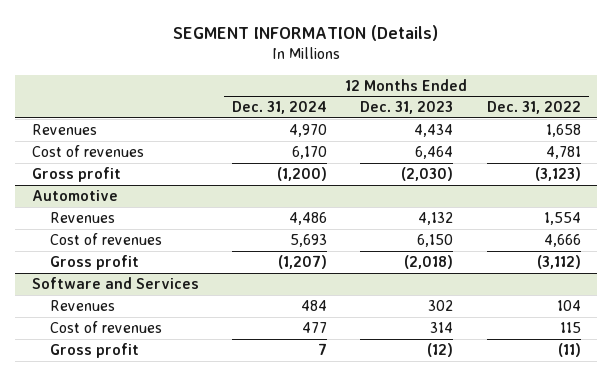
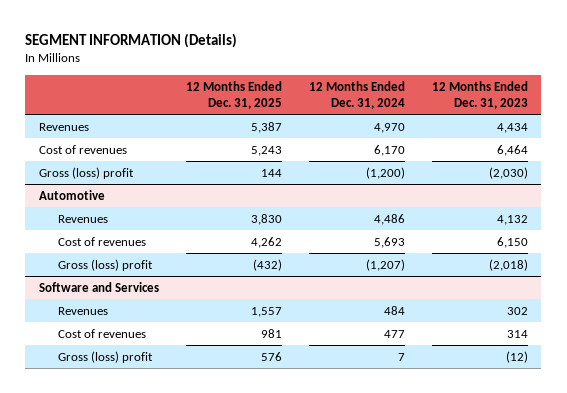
[486,101,581,115] Dec. 31, 2022 -> none
none -> [185,80,282,109] 12 Months Ended Dec. 31, 2025
[31,166,121,182] Gross profit -> [38,166,134,179] Gross (loss) profit
[49,254,139,270] Gross profit -> [57,258,153,271] Gross (loss) profit
[49,342,139,358] Gross profit -> [57,350,153,363] Gross (loss) profit

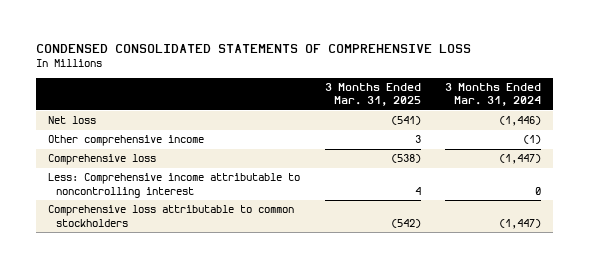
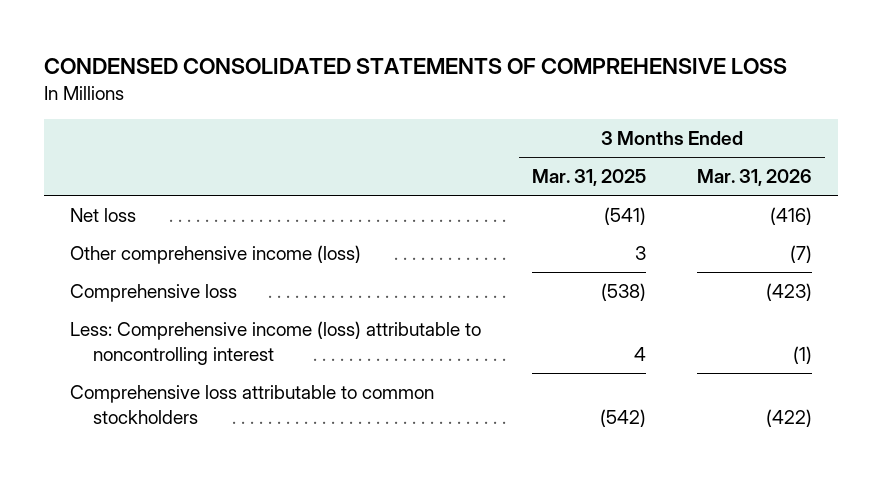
[445,82,542,107] 3 Months Ended Mar. 31, 2024 -> none
none -> [697,169,813,187] Mar. 31, 2026
[48,135,205,147] Other comprehensive income -> [69,245,361,265] Other comprehensive income (loss)
[48,173,301,198] Less: Comprehensive income attributable to noncontrolling interest -> [69,321,481,366] Less: Comprehensive income (loss) attributable to noncontrolling interest

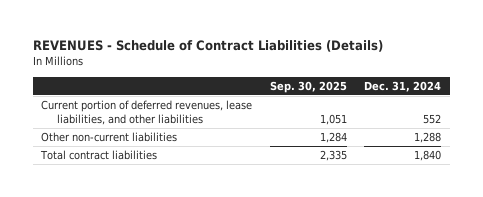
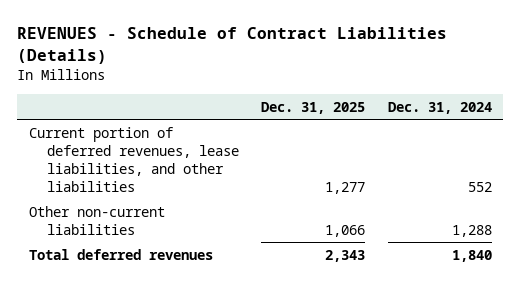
[269,80,347,93] Sep. 30, 2025 -> none
none -> [261,101,366,114] Dec. 31, 2025
[40,150,158,161] Total contract liabilities -> [28,248,213,260] Total deferred revenues

